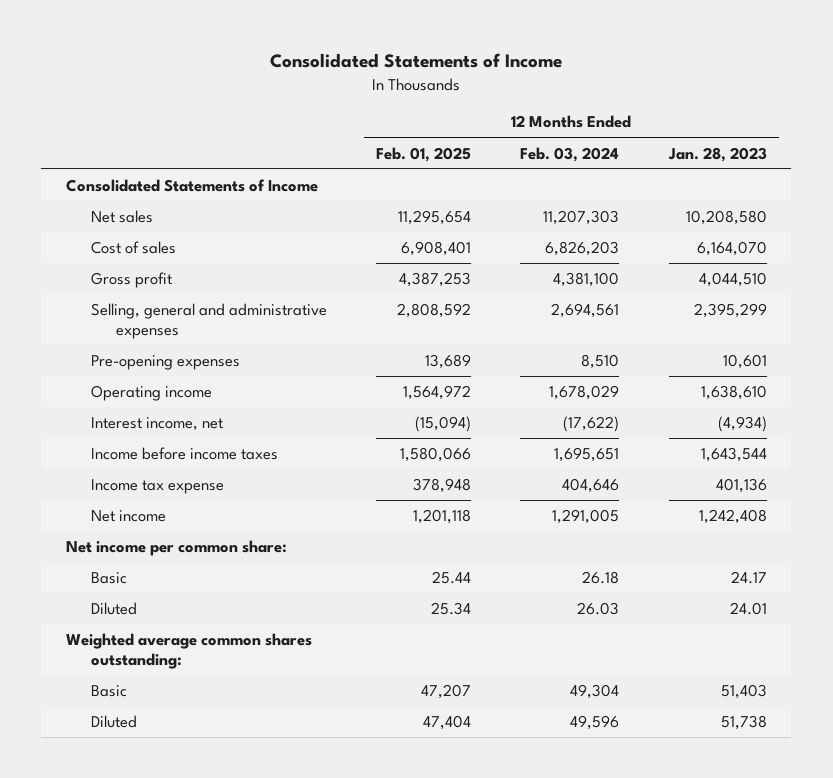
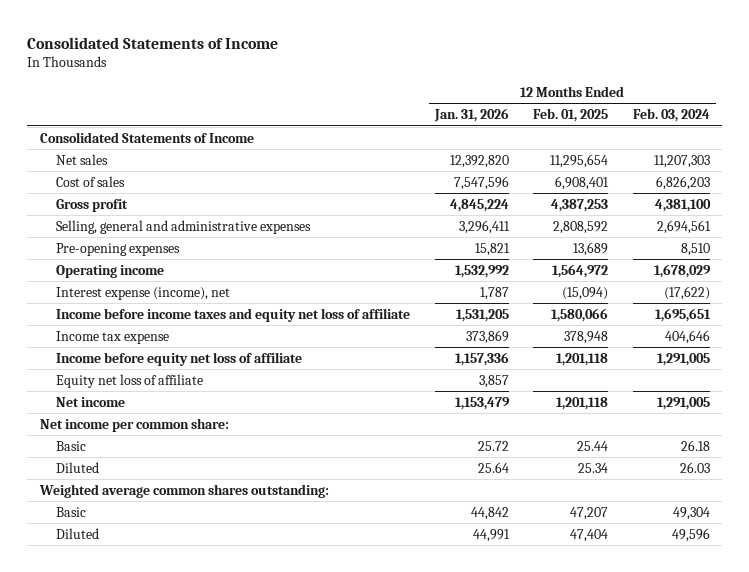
[667,146,767,162] Jan. 28, 2023 -> none
none -> [433,108,509,123] Jan. 31, 2026
[90,417,223,432] Interest income, net -> [56,286,231,300] Interest expense (income), net
[90,447,278,461] Income before income taxes -> [56,307,411,322] Income before income taxes and equity net loss of affiliate
none -> [56,351,303,366] Income before equity net loss of affiliate
none -> [56,373,204,388] Equity net loss of affiliate

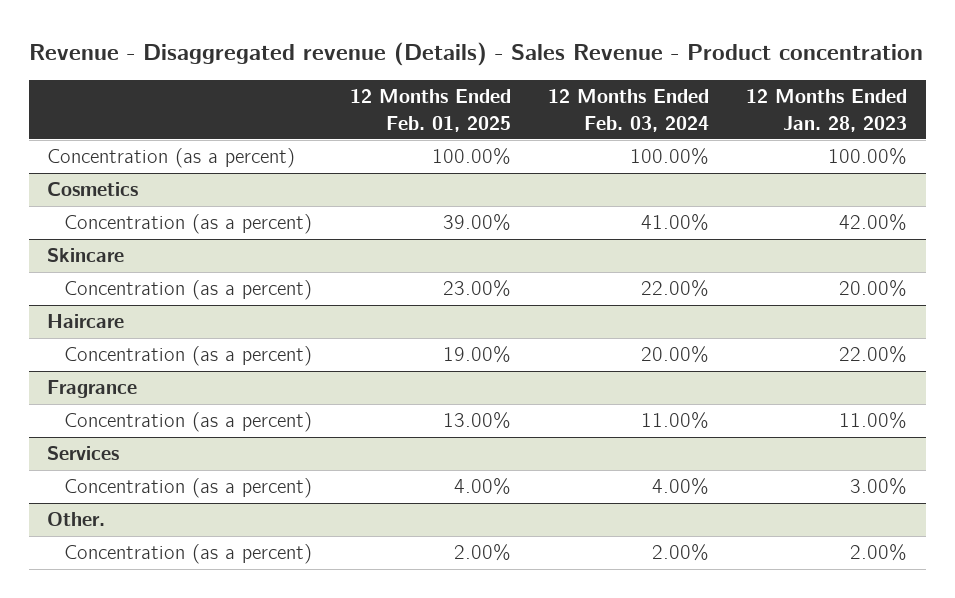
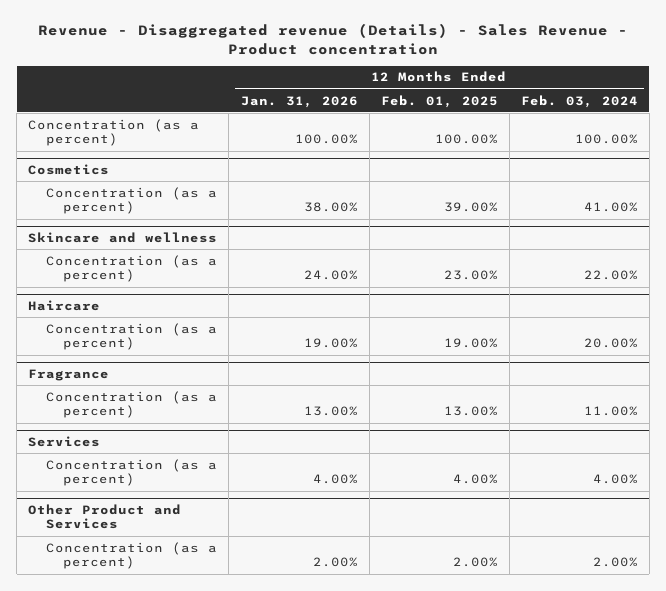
[746,89,908,132] 12 Months Ended Jan. 28, 2023 -> none
none -> [240,95,358,108] Jan. 31, 2026
[47,248,125,263] Skincare -> [28,231,218,243] Skincare and wellness
[47,512,106,527] Other. -> [28,503,182,530] Other Product and Services

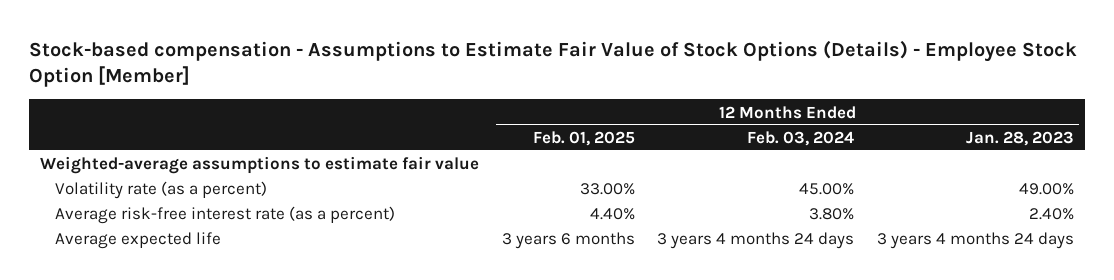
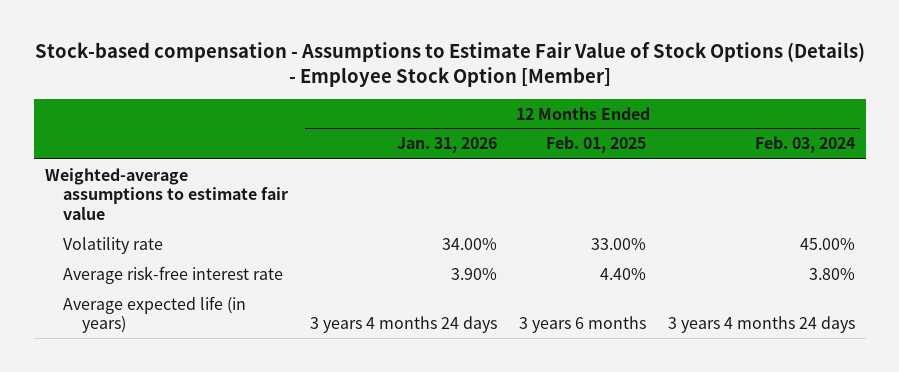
[965,130,1074,146] Jan. 28, 2023 -> none
none -> [397,137,498,154] Jan. 31, 2026
[54,181,267,200] Volatility rate (as a percent) -> [63,236,164,254] Volatility rate
[54,206,395,225] Average risk-free interest rate (as a percent) -> [63,265,284,284] Average risk-free interest rate
[54,232,221,250] Average expected life -> [63,295,247,334] Average expected life (in years)

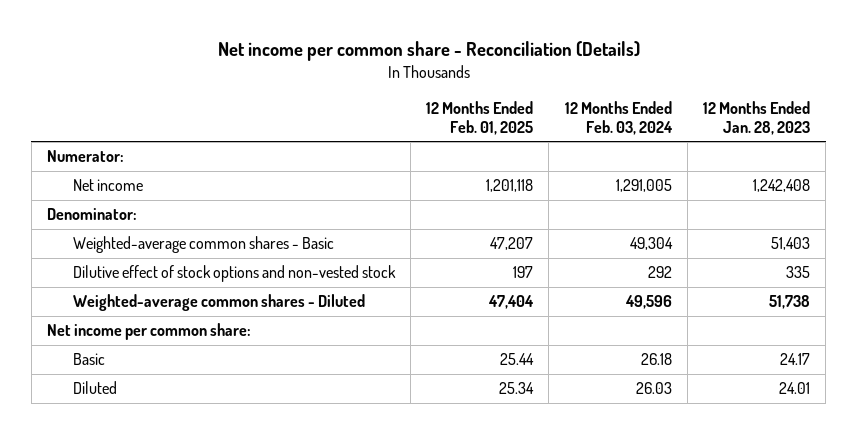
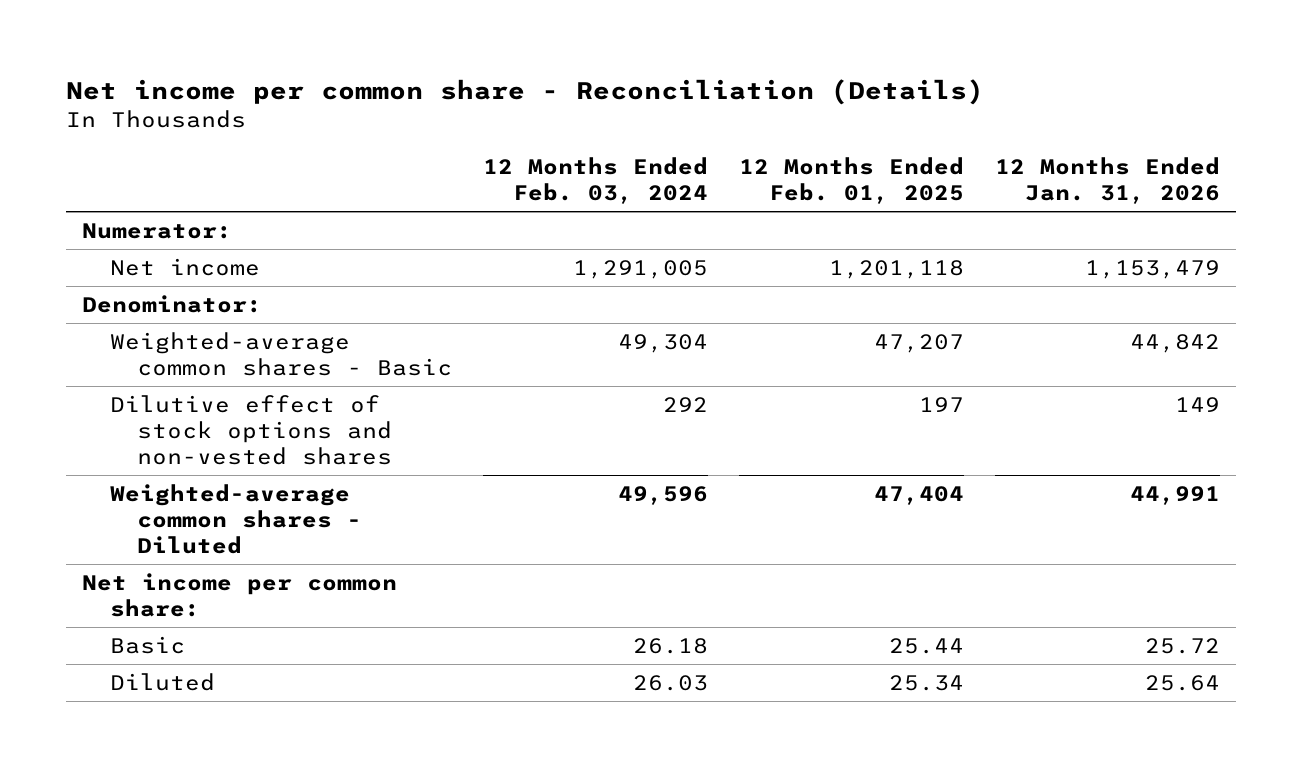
[703,101,811,135] 12 Months Ended Jan. 28, 2023 -> none
none -> [995,157,1221,205] 12 Months Ended Jan. 31, 2026
[72,265,396,283] Dilutive effect of stock options and non-vested stock -> [109,394,393,466] Dilutive effect of stock options and non-vested shares

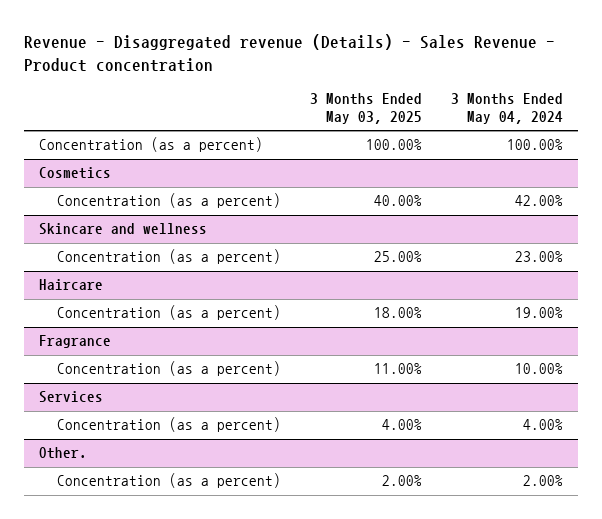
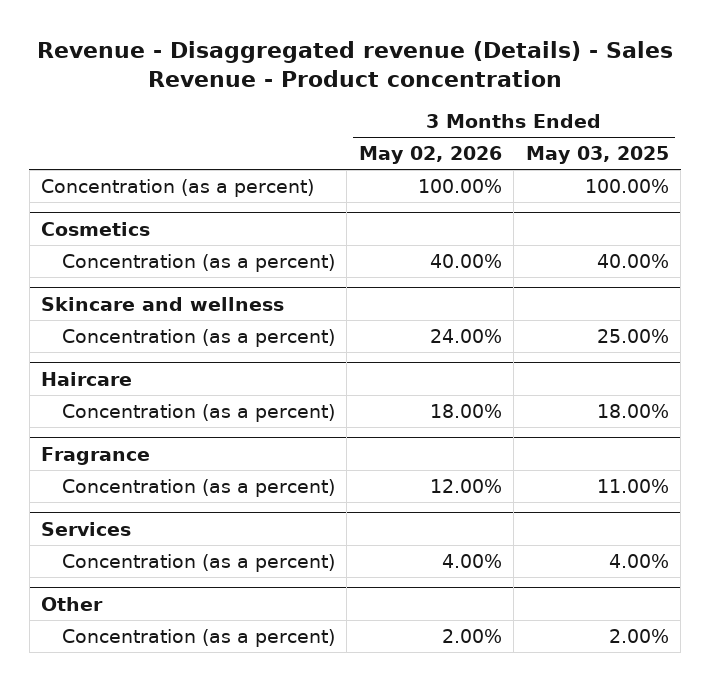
[451,92,564,125] 3 Months Ended May 04, 2024 -> none
none -> [358,146,502,165] May 02, 2026
[38,447,87,460] Other. -> [41,596,104,611] Other

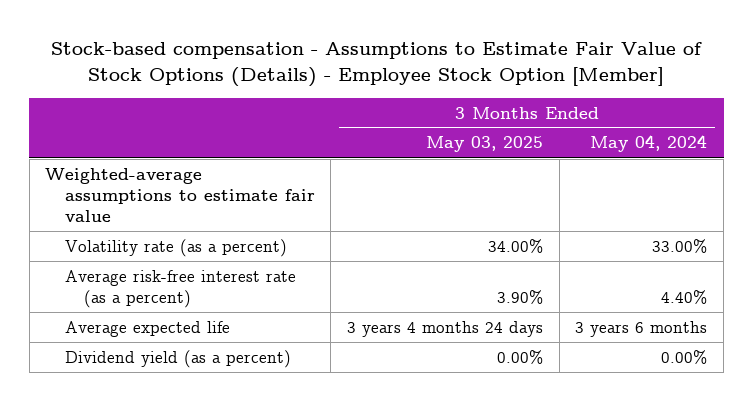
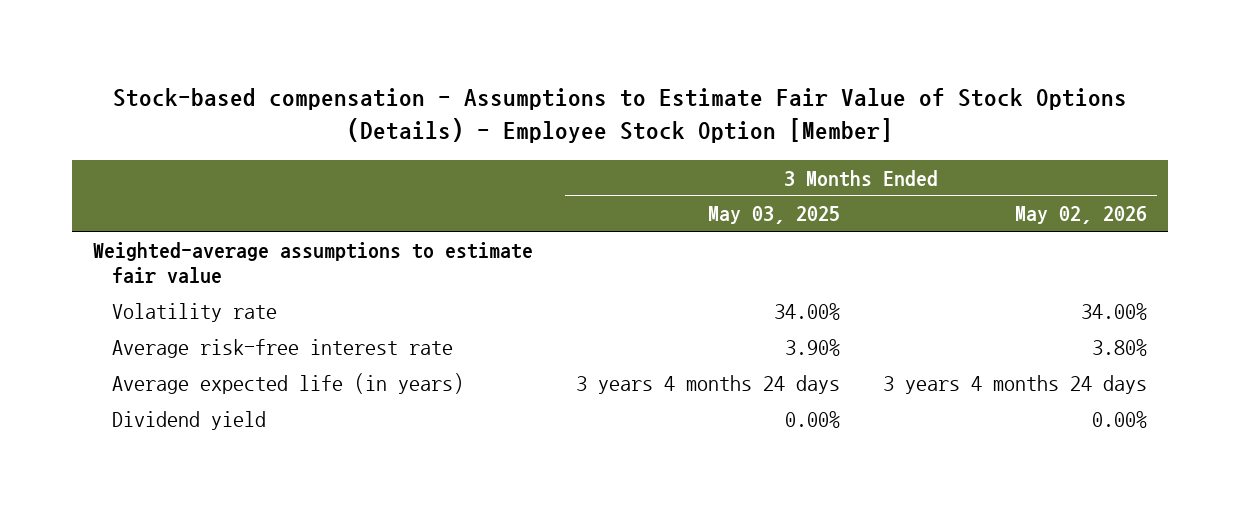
[590,135,708,153] May 04, 2024 -> none
none -> [1014,206,1147,225] May 02, 2026
[64,238,287,257] Volatility rate (as a percent) -> [112,302,278,322] Volatility rate
[64,269,296,308] Average risk-free interest rate (as a percent) -> [112,338,454,358] Average risk-free interest rate
[64,320,230,337] Average expected life -> [112,372,465,394] Average expected life (in years)
[64,349,291,368] Dividend yield (as a percent) -> [112,410,267,430] Dividend yield

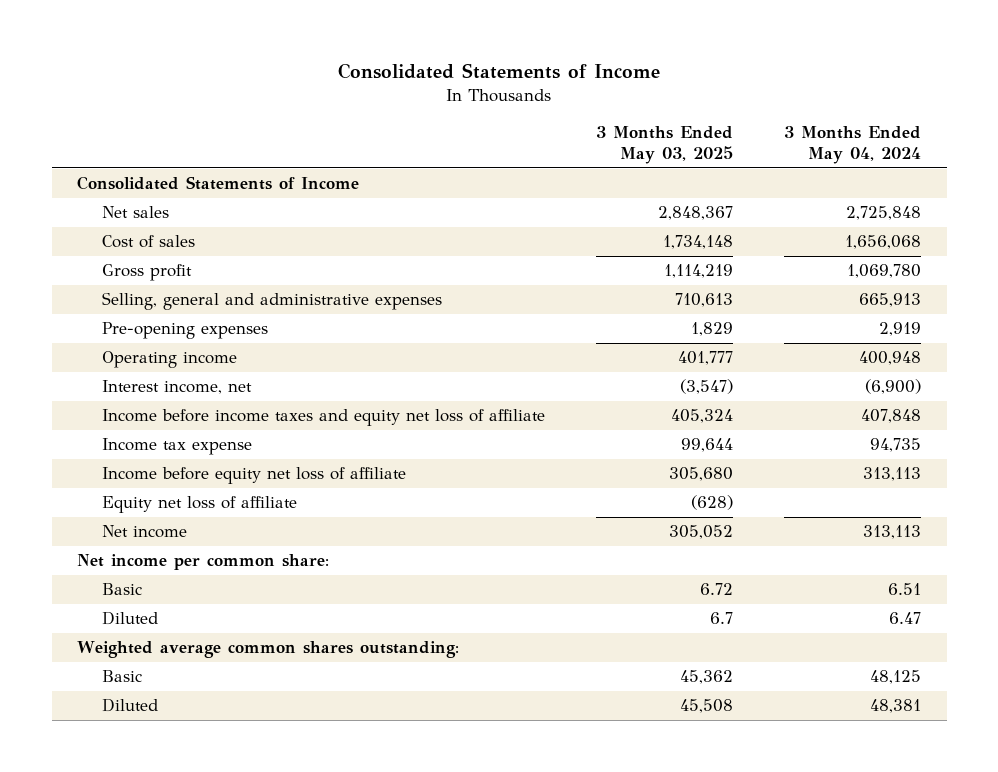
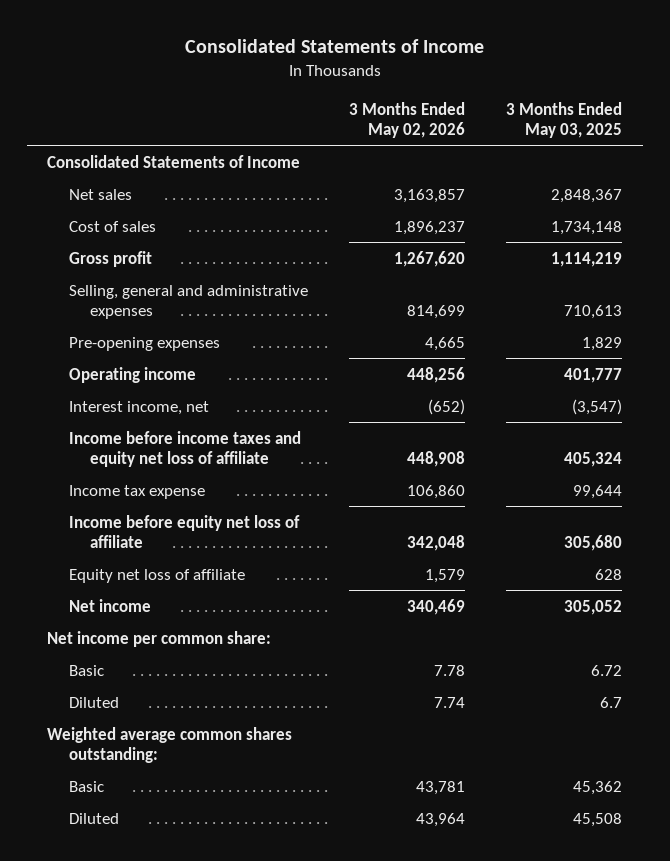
[784,126,922,165] 3 Months Ended May 04, 2024 -> none
none -> [348,101,465,138] 3 Months Ended May 02, 2026
[691,495,734,511] (628) -> [595,568,623,580] 628

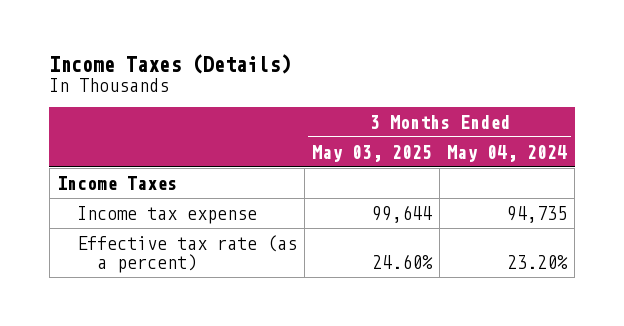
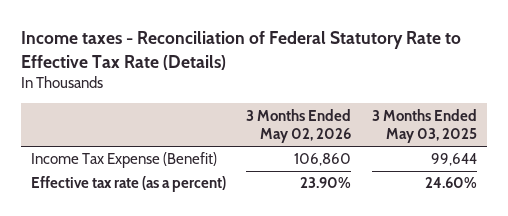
[49,53,292,74] Income Taxes (Details) -> [20,31,461,70] Income taxes - Reconciliation of Federal Statutory Rate to Effective Tax Rate (Details)
[447,144,568,162] May 04, 2024 -> none
none -> [246,108,352,144] 3 Months Ended May 02, 2026
[56,175,177,190] Income Taxes -> none
[76,205,257,224] Income tax expense -> [31,152,218,169] Income Tax Expense (Benefit)

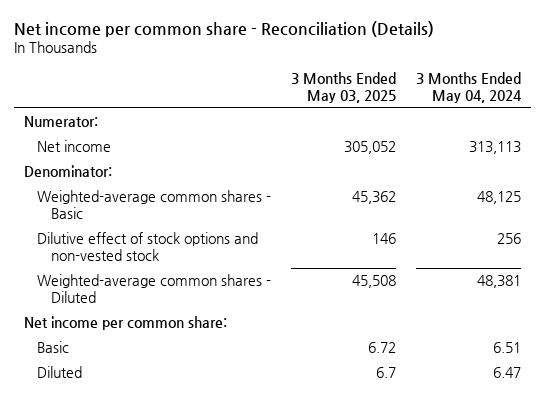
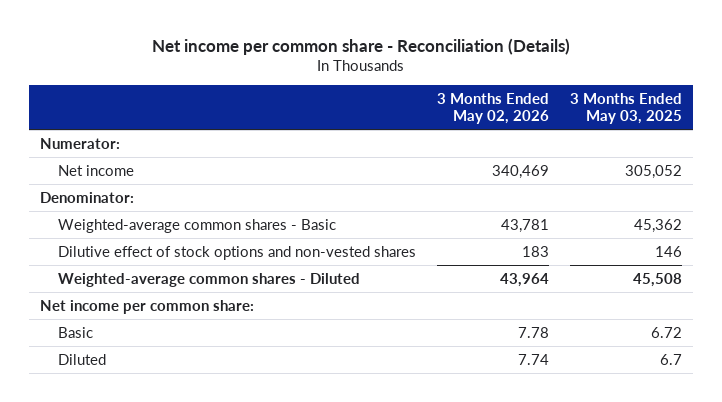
[415,71,522,104] 3 Months Ended May 04, 2024 -> none
none -> [437,92,550,125] 3 Months Ended May 02, 2026
[37,232,259,262] Dilutive effect of stock options and non-vested stock -> [58,245,417,260] Dilutive effect of stock options and non-vested shares

